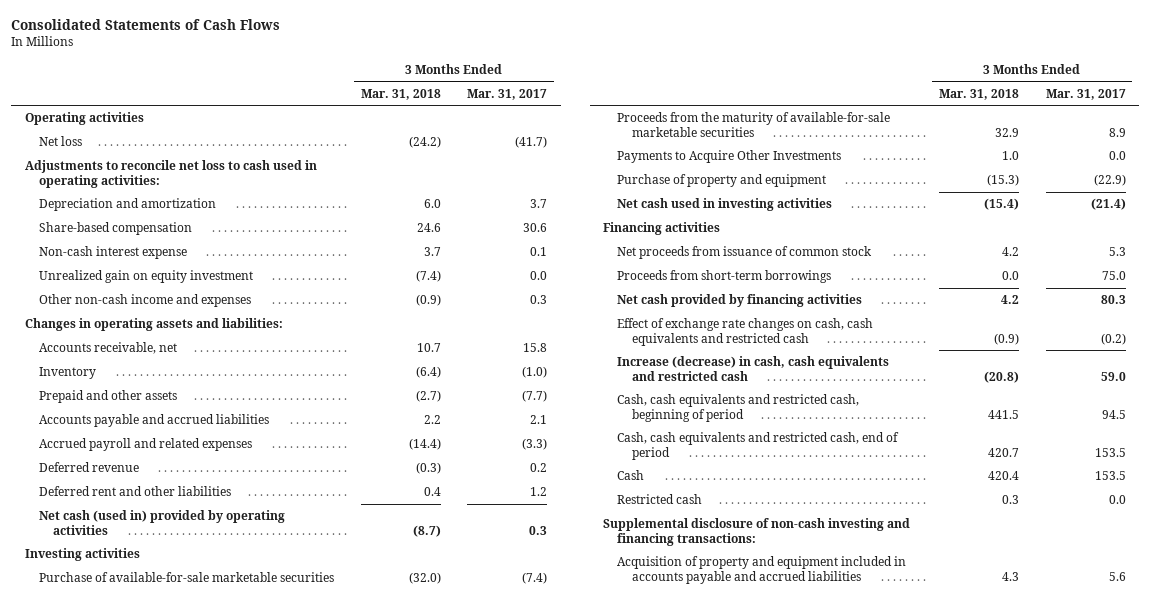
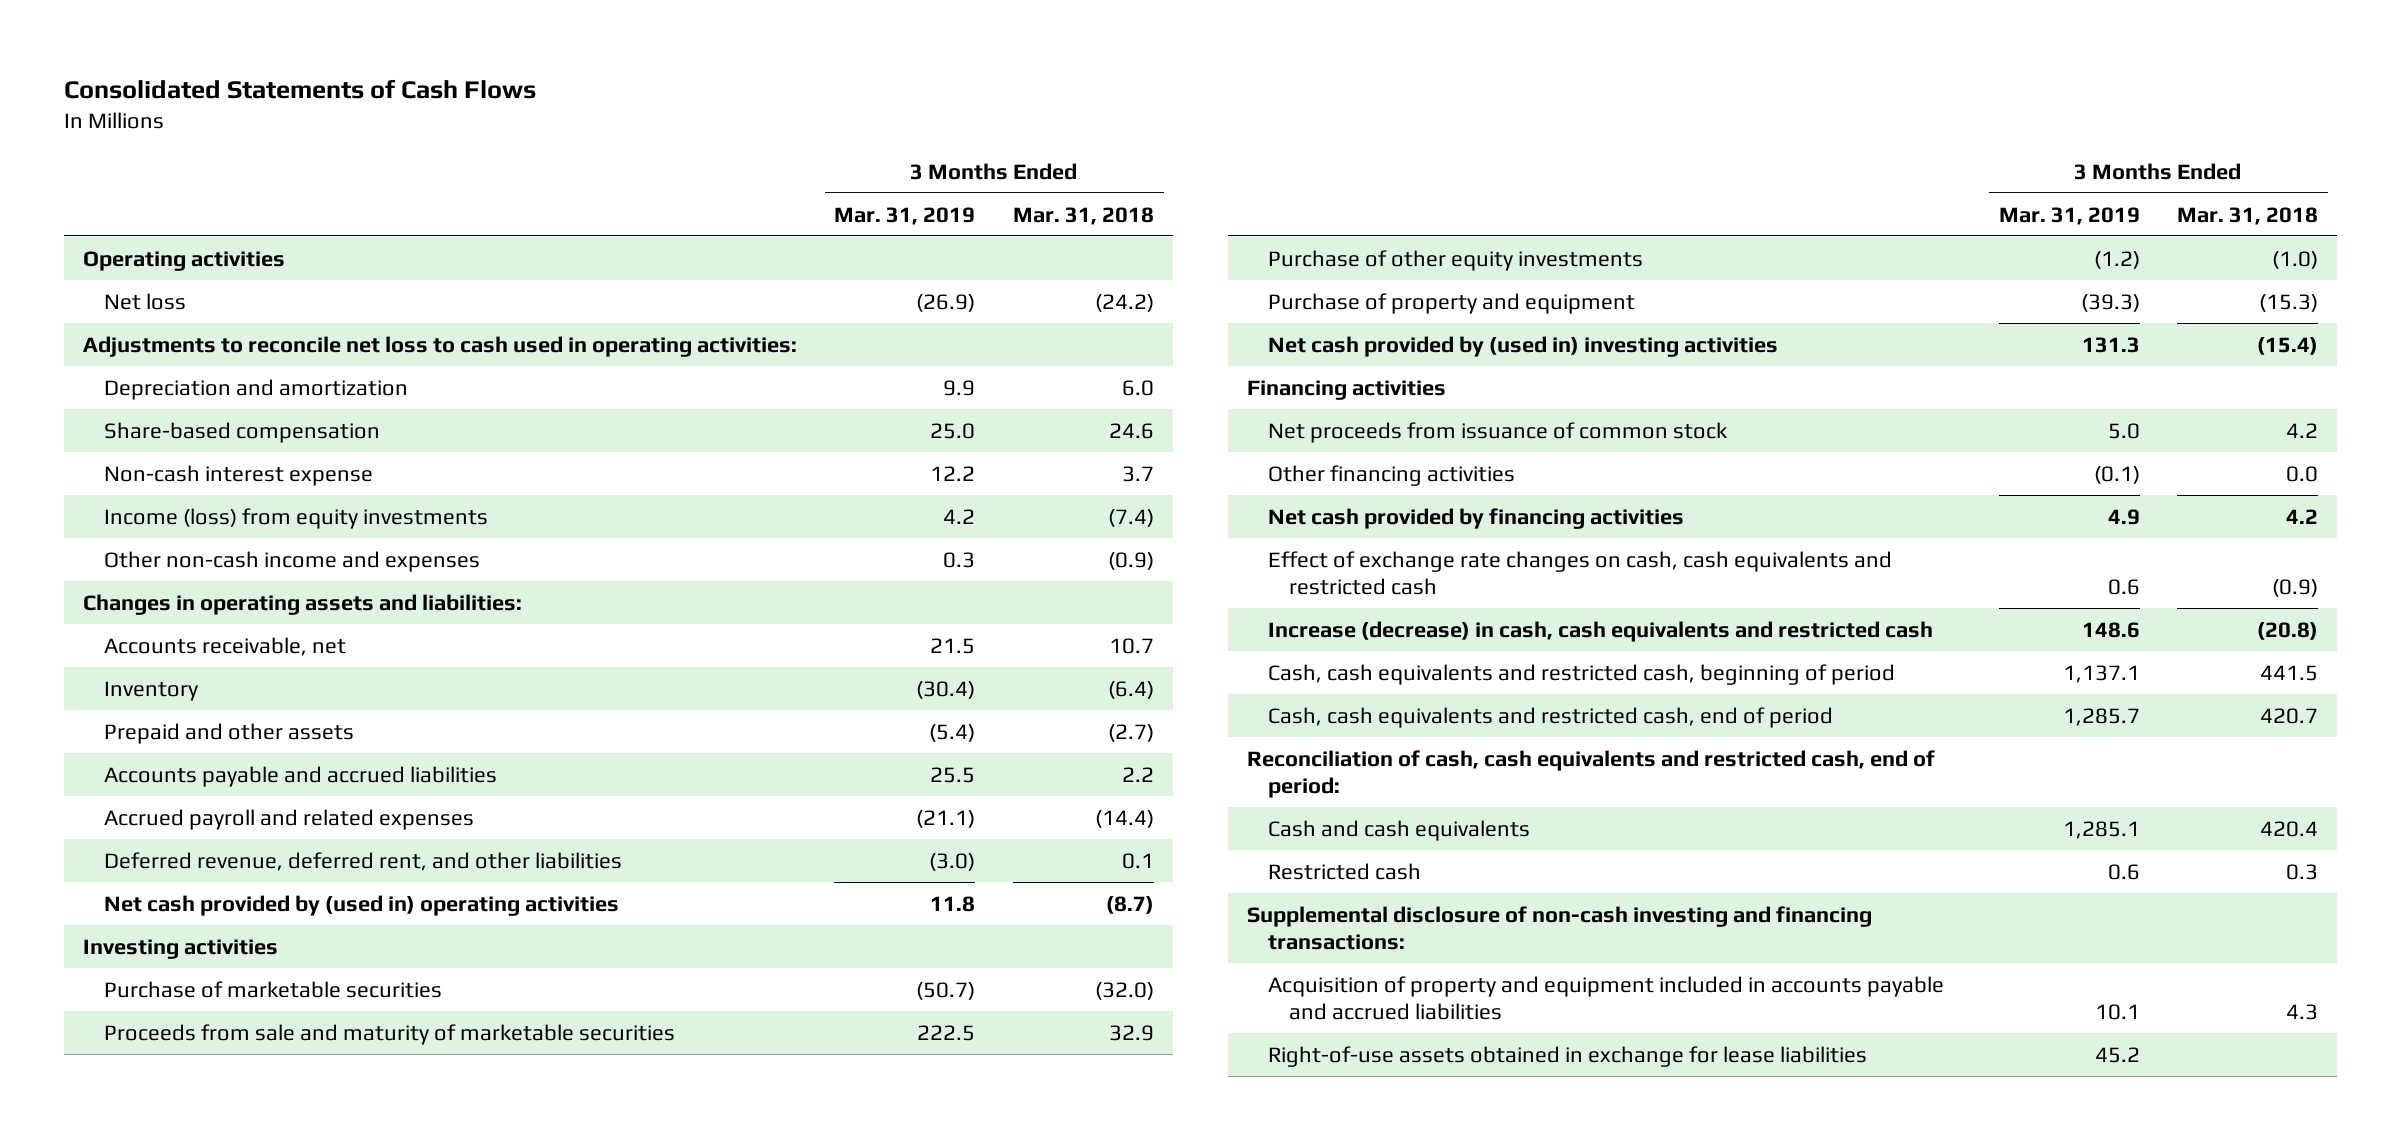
[467,88,548,100] Mar. 31, 2017 -> none
none -> [834,206,976,225] Mar. 31, 2019
[38,270,253,284] Unrealized gain on equity investment -> none
none -> [103,507,488,529] Income (loss) from equity investments
[38,462,139,473] Deferred revenue -> none
[38,486,231,497] Deferred rent and other liabilities -> [103,851,622,871] Deferred revenue, deferred rent, and other liabilities
[423,487,441,497] 0.4 -> [1122,852,1155,869] 0.1
[38,510,285,535] Net cash (used in) provided by operating activities -> [103,894,619,916] Net cash provided by (used in) operating activities
[38,572,334,583] Purchase of available-for-sale marketable securities -> [103,980,442,998] Purchase of marketable securities
[617,112,891,137] Proceeds from the maturity of available-for-sale marketable securities -> [103,1023,675,1045] Proceeds from sale and maturity of marketable securities
[617,150,842,164] Payments to Acquire Other Investments -> [1267,249,1643,271] Purchase of other equity investments
[1002,151,1020,161] 1.0 -> [2272,250,2319,269] (1.0)
[617,198,833,212] Net cash used in investing activities -> [1267,335,1778,357] Net cash provided by (used in) investing activities
[617,270,832,284] Proceeds from short-term borrowings -> none
none -> [1267,464,1515,486] Other financing activities
none -> [1246,749,1935,798] Reconciliation of cash, cash equivalents and restricted cash, end of period:
[617,470,645,481] Cash -> [1267,819,1530,841] Cash and cash equivalents
none -> [1267,1045,1867,1067] Right-of-use assets obtained in exchange for lease liabilities

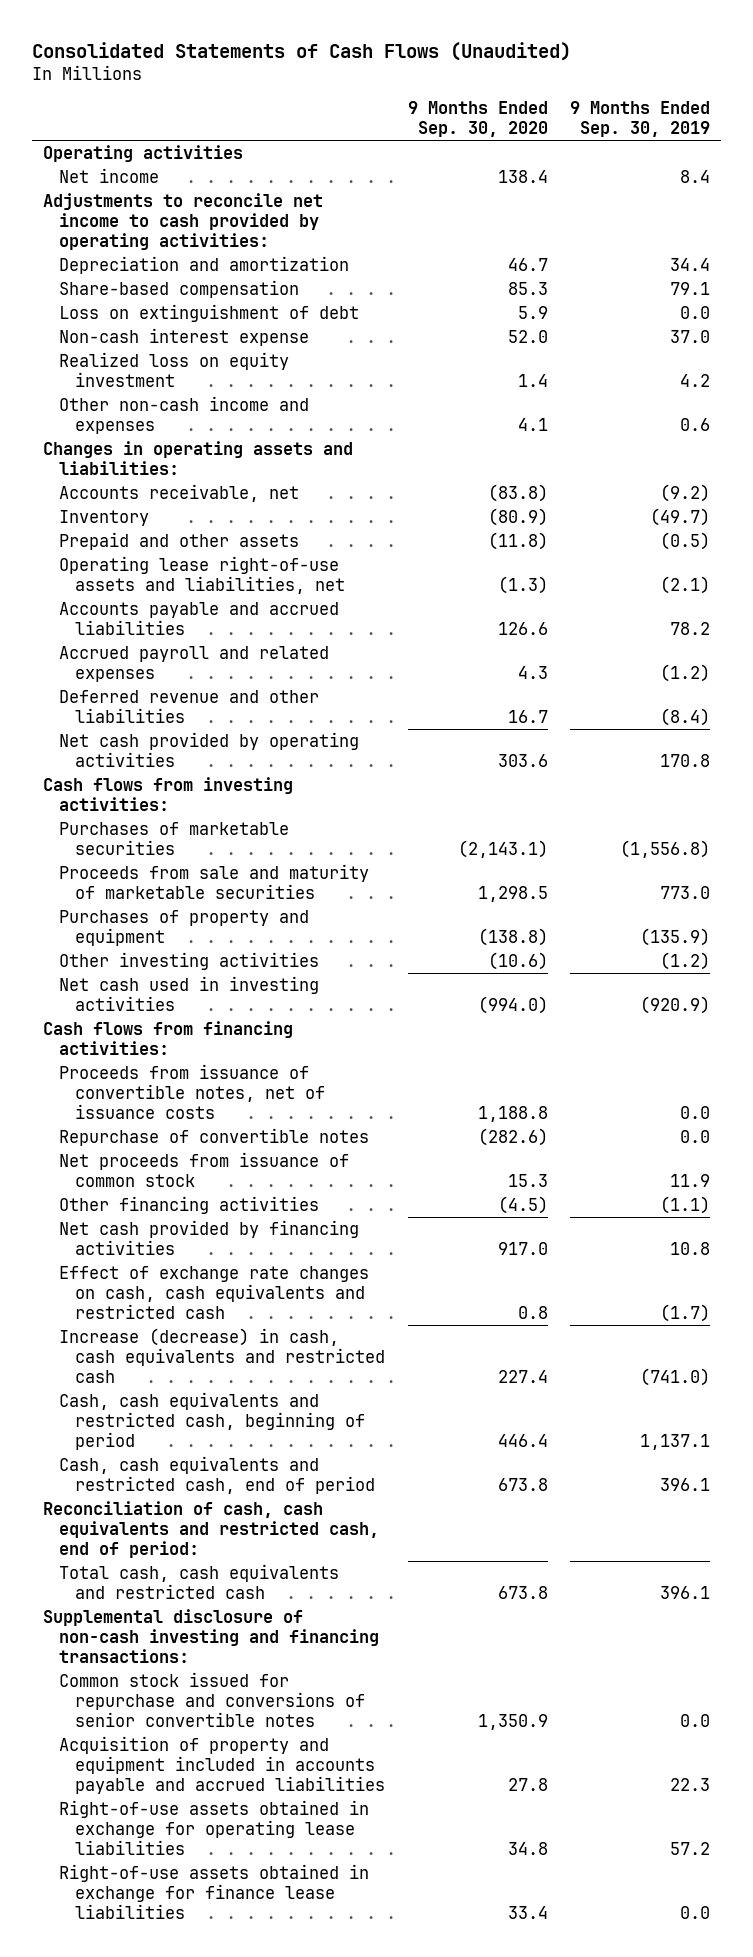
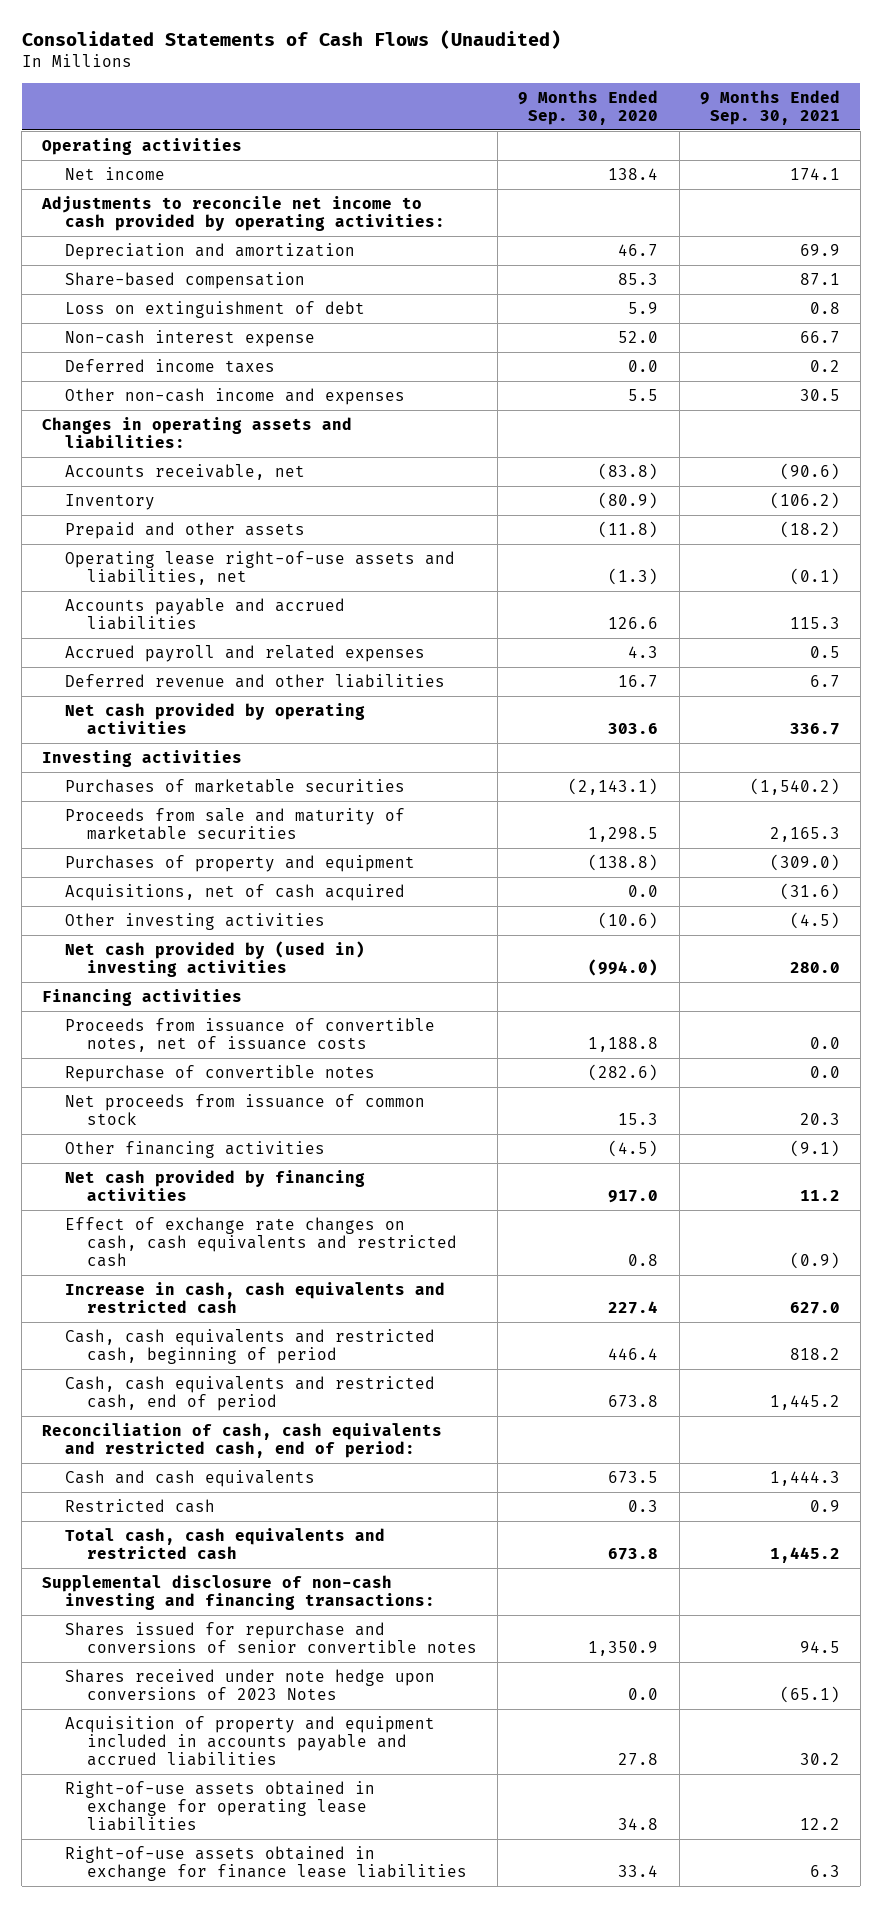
[570,101,711,138] 9 Months Ended Sep. 30, 2019 -> none
none -> [699,89,840,125] 9 Months Ended Sep. 30, 2021
[59,352,290,387] Realized loss on equity investment -> none
none -> [64,358,275,373] Deferred income taxes
[517,417,548,431] 4.1 -> [628,388,659,401] 5.5
[43,777,294,811] Cash flows from investing activities: -> [42,749,243,767] Investing activities
none -> [64,883,405,901] Acquisitions, net of cash acquired
[59,976,320,1011] Net cash used in investing activities -> [64,940,365,978] Net cash provided by (used in) investing activities
[43,1021,294,1055] Cash flows from financing activities: -> [42,988,243,1006] Financing activities
[59,1328,385,1383] Increase (decrease) in cash, cash equivalents and restricted cash -> [64,1281,445,1314] Increase in cash, cash equivalents and restricted cash
none -> [64,1469,315,1487] Cash and cash equivalents
none -> [64,1498,215,1513] Restricted cash
[59,1672,365,1727] Common stock issued for repurchase and conversions of senior convertible notes -> [64,1621,478,1654] Shares issued for repurchase and conversions of senior convertible notes
none -> [64,1668,435,1701] Shares received under note hedge upon conversions of 2023 Notes

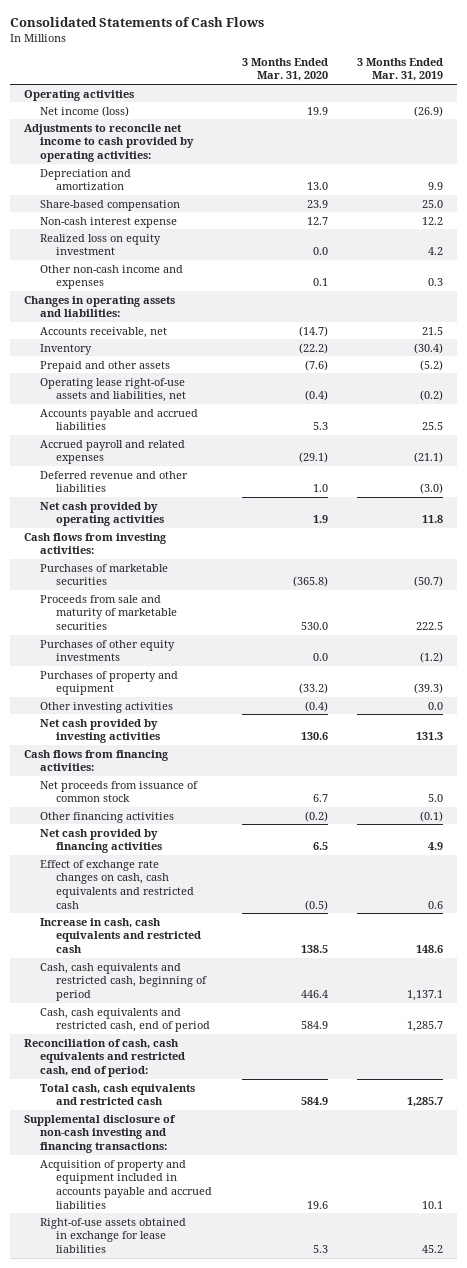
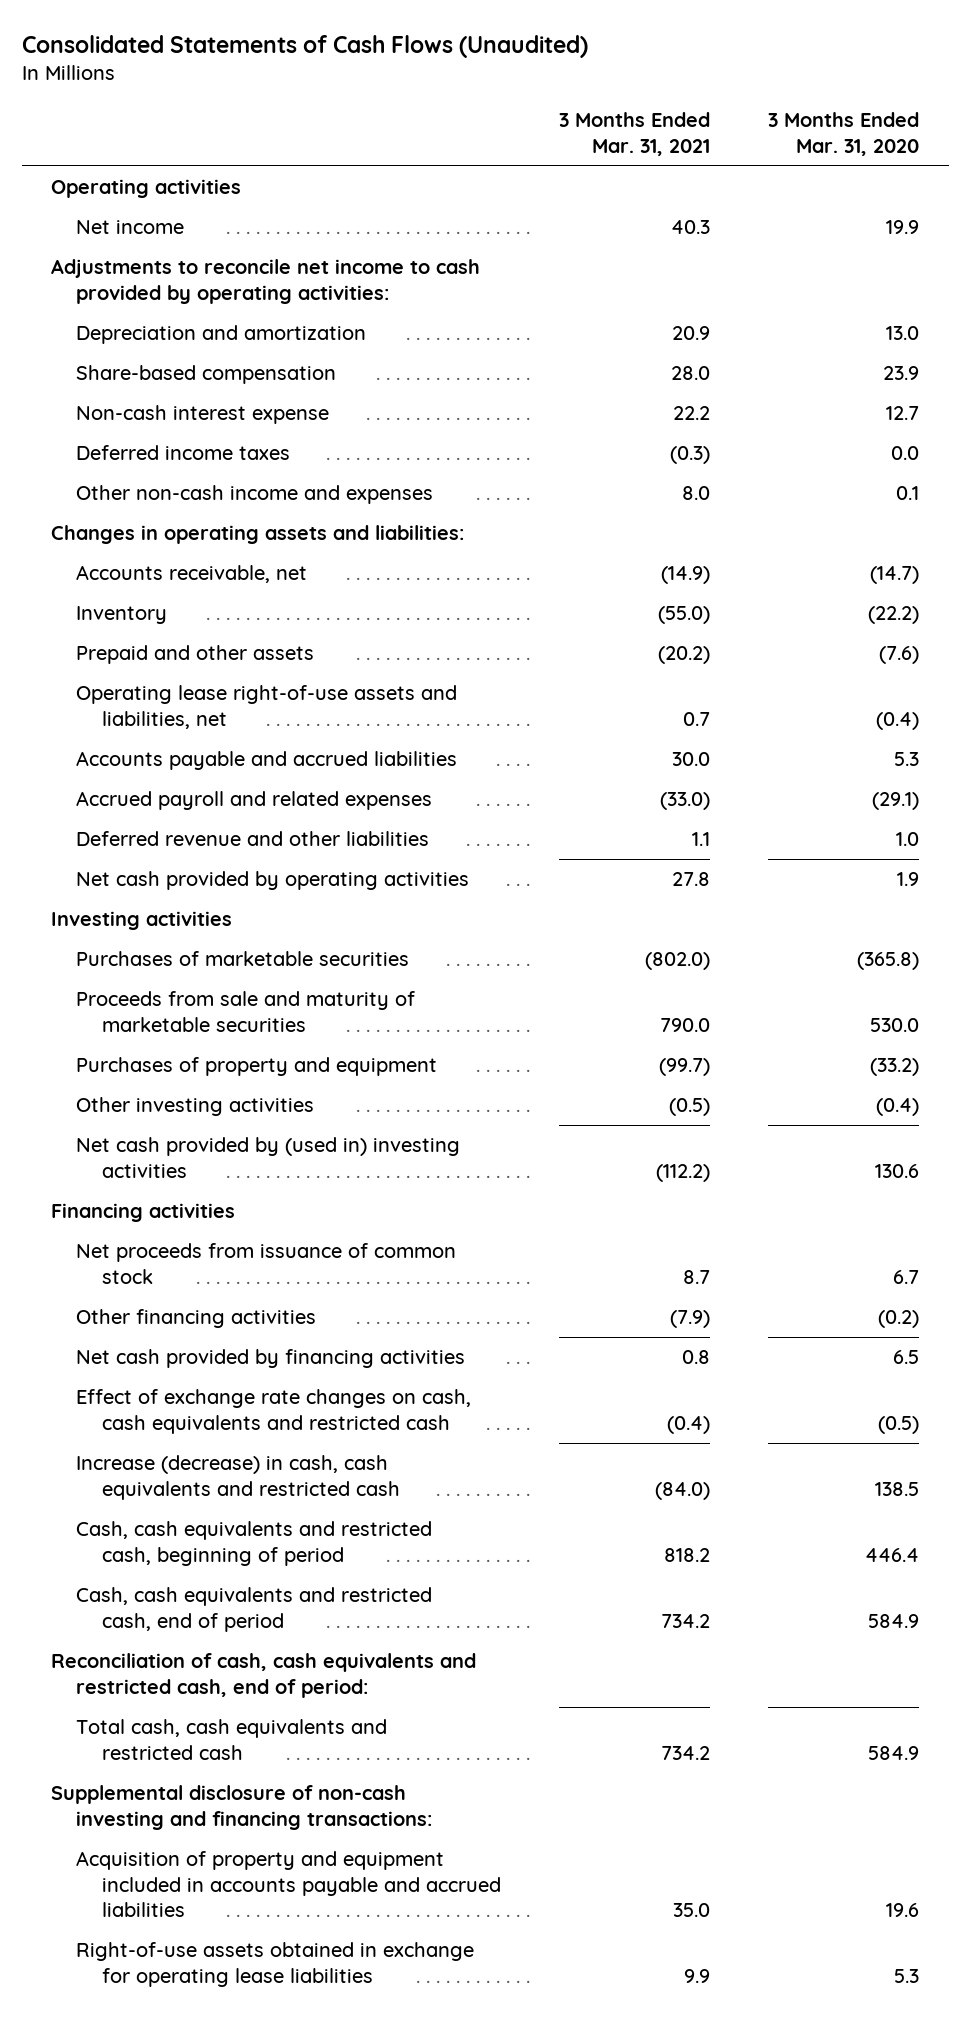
[9,16,264,27] Consolidated Statements of Cash Flows -> [21,34,588,58] Consolidated Statements of Cash Flows (Unaudited)
[356,57,443,82] 3 Months Ended Mar. 31, 2019 -> none
none -> [559,112,711,156] 3 Months Ended Mar. 31, 2021
[40,105,130,117] Net income (loss) -> [76,220,185,235] Net income
[40,233,162,256] Realized loss on equity investment -> none
none -> [76,445,291,461] Deferred income taxes
[24,532,168,555] Cash flows from investing activities: -> [50,911,232,931] Investing activities
[40,639,176,662] Purchases of other equity investments -> none
[40,718,161,744] Net cash provided by investing activities -> [76,1137,461,1178] Net cash provided by (used in) investing activities
[24,749,170,772] Cash flows from financing activities: -> [50,1203,235,1223] Financing activities
[40,917,202,954] Increase in cash, cash equivalents and restricted cash -> [76,1455,401,1500] Increase (decrease) in cash, cash equivalents and restricted cash
[40,1217,187,1254] Right-of-use assets obtained in exchange for lease liabilities -> [76,1942,475,1987] Right-of-use assets obtained in exchange for operating lease liabilities

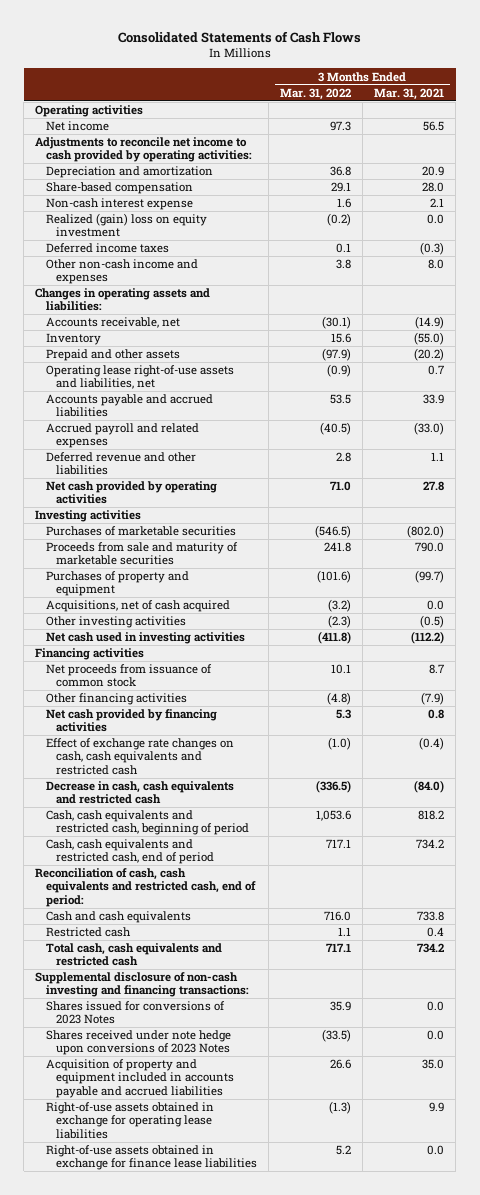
[21,34,588,58] Consolidated Statements of Cash Flows (Unaudited) -> [117,30,361,43] Consolidated Statements of Cash Flows
[768,112,920,156] 3 Months Ended Mar. 31, 2020 -> none
none -> [280,87,352,100] Mar. 31, 2022
[671,220,711,235] 40.3 -> [423,121,445,132] 56.5
[673,406,711,421] 22.2 -> [430,198,445,208] 2.1
none -> [45,213,207,238] Realized (gain) loss on equity investment
[672,752,711,767] 30.0 -> [423,394,445,405] 33.9
none -> [45,600,230,613] Acquisitions, net of cash acquired
[76,1137,461,1178] Net cash provided by (used in) investing activities -> [45,632,245,645] Net cash used in investing activities
[76,1455,401,1500] Increase (decrease) in cash, cash equivalents and restricted cash -> [45,781,234,805] Decrease in cash, cash equivalents and restricted cash
none -> [45,911,191,924] Cash and cash equivalents
none -> [45,927,131,938] Restricted cash
none -> [45,1001,225,1025] Shares issued for conversions of 2023 Notes
none -> [45,1030,231,1056] Shares received under note hedge upon conversions of 2023 Notes
none -> [45,1145,258,1171] Right-of-use assets obtained in exchange for finance lease liabilities

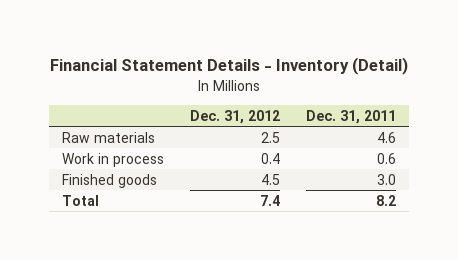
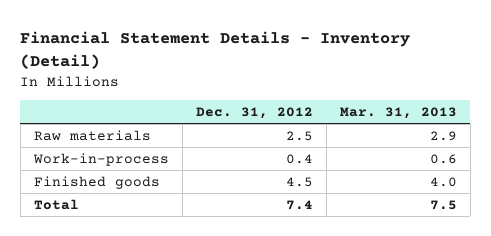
[305,109,396,124] Dec. 31, 2011 -> none
none -> [339,107,457,120] Mar. 31, 2013
[62,152,165,167] Work in process -> [32,152,169,166] Work-in-process

